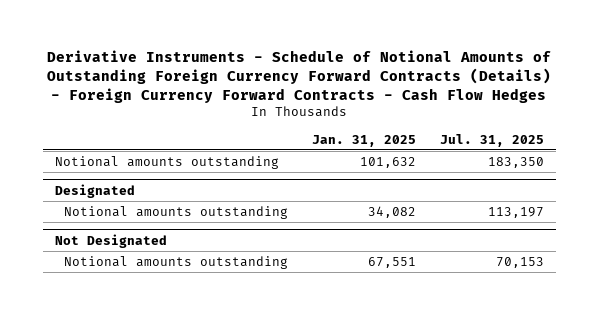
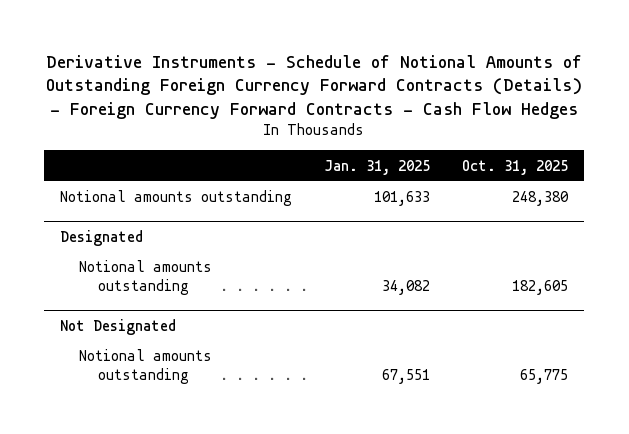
[439,133,544,147] Jul. 31, 2025 -> none
none -> [462,159,569,175] Oct. 31, 2025
[359,156,416,168] 101,632 -> [374,191,431,207] 101,633

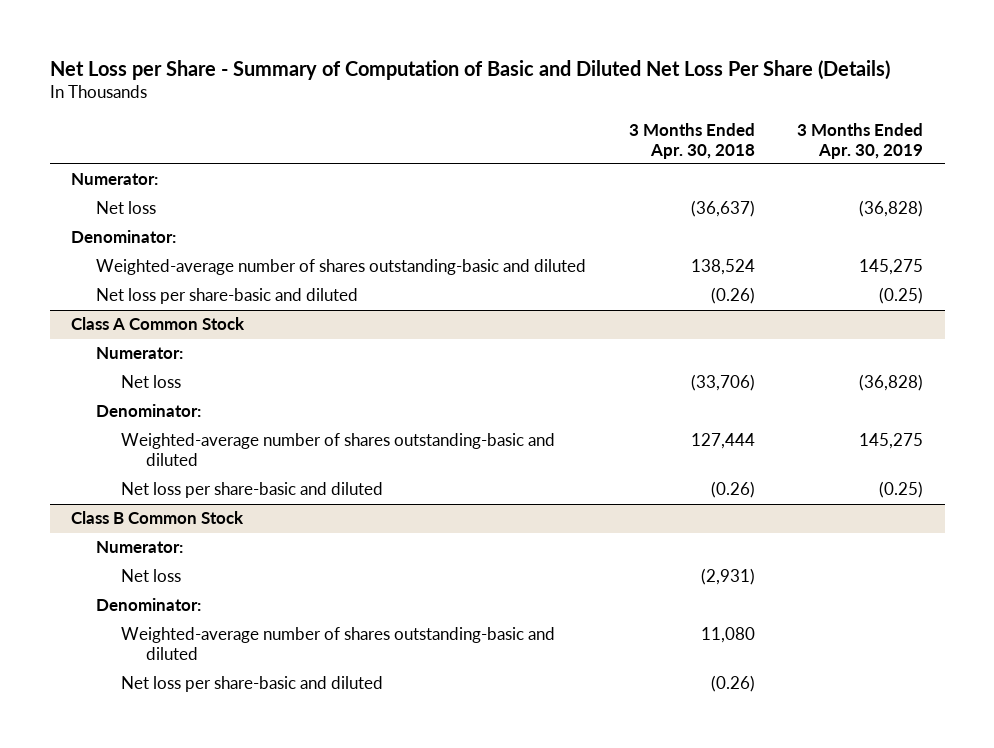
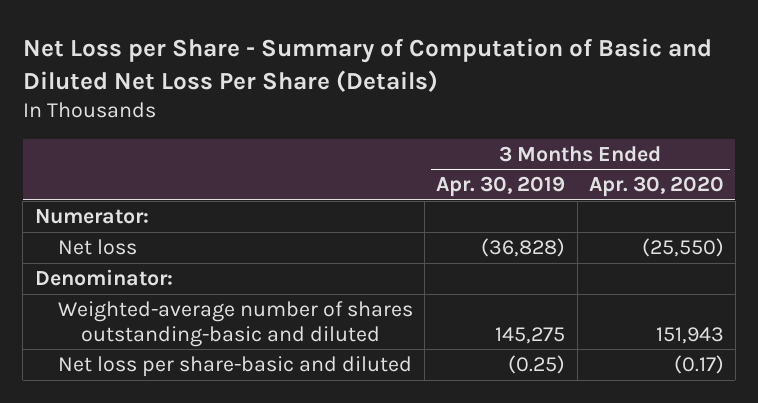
[628,122,755,159] 3 Months Ended Apr. 30, 2018 -> none
none -> [588,176,724,198] Apr. 30, 2020
[70,317,245,331] Class A Common Stock -> none
[95,347,183,360] Numerator: -> none
[120,375,181,389] Net loss -> none
[95,404,201,418] Denominator: -> none
[120,433,555,467] Weighted-average number of shares outstanding-basic and diluted -> none
[120,482,383,499] Net loss per share-basic and diluted -> none
[70,511,244,525] Class B Common Stock -> none
[95,541,183,554] Numerator: -> none
[120,569,181,583] Net loss -> none
[95,598,201,612] Denominator: -> none
[120,627,555,661] Weighted-average number of shares outstanding-basic and diluted -> none
[120,676,383,693] Net loss per share-basic and diluted -> none

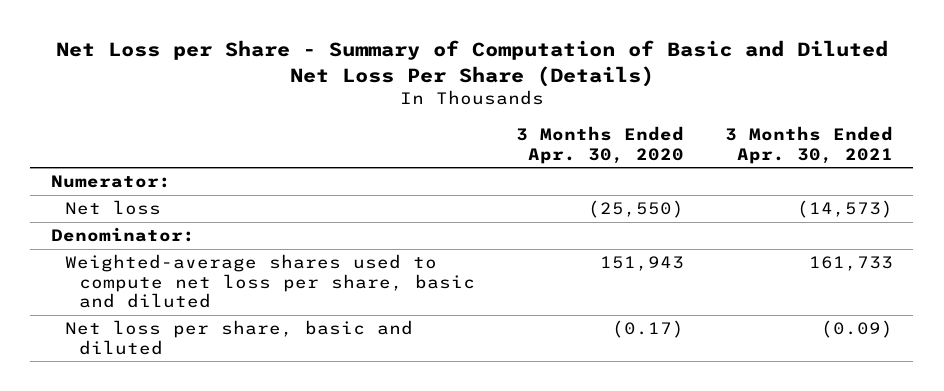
[436,176,566,198] Apr. 30, 2019 -> none
none -> [724,126,893,164] 3 Months Ended Apr. 30, 2021
[57,300,413,347] Weighted-average number of shares outstanding-basic and diluted -> [65,254,476,309] Weighted-average shares used to compute net loss per share, basic and diluted
[57,355,412,377] Net loss per share-basic and diluted -> [65,320,414,355] Net loss per share, basic and diluted

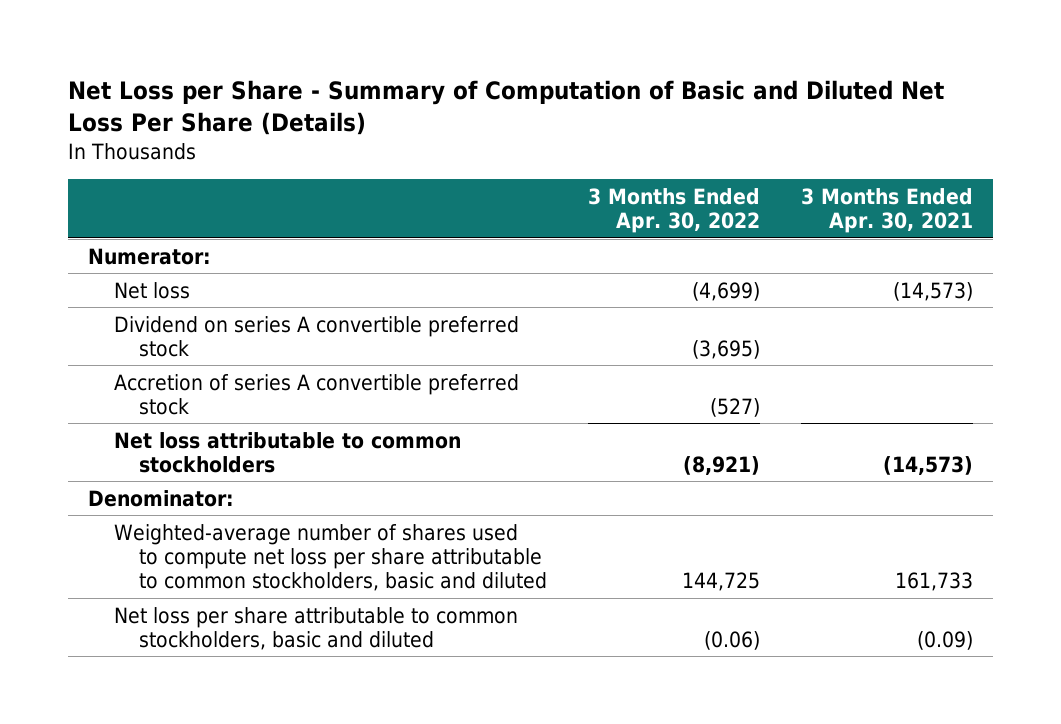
[516,126,685,164] 3 Months Ended Apr. 30, 2020 -> none
none -> [587,187,760,234] 3 Months Ended Apr. 30, 2022
none -> [113,315,519,357] Dividend on series A convertible preferred stock
none -> [113,373,519,415] Accretion of series A convertible preferred stock
none -> [113,431,461,473] Net loss attributable to common stockholders
[65,254,476,309] Weighted-average shares used to compute net loss per share, basic and diluted -> [113,523,548,592] Weighted-average number of shares used to compute net loss per share attributable to common stockholders, basic and diluted
[65,320,414,355] Net loss per share, basic and diluted -> [113,606,518,650] Net loss per share attributable to common stockholders, basic and diluted

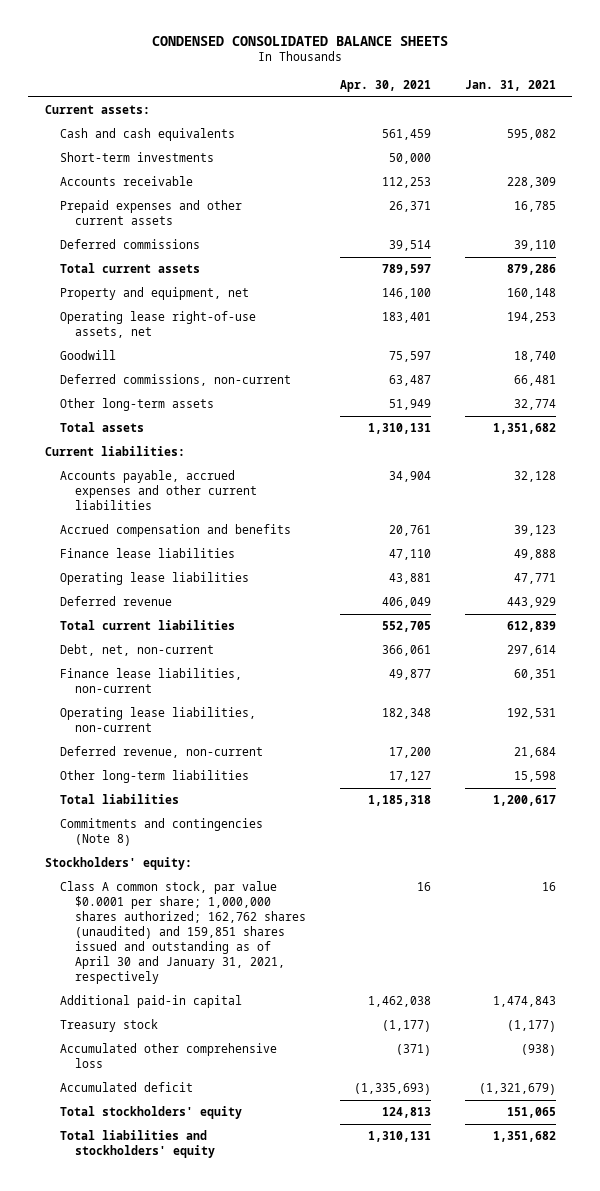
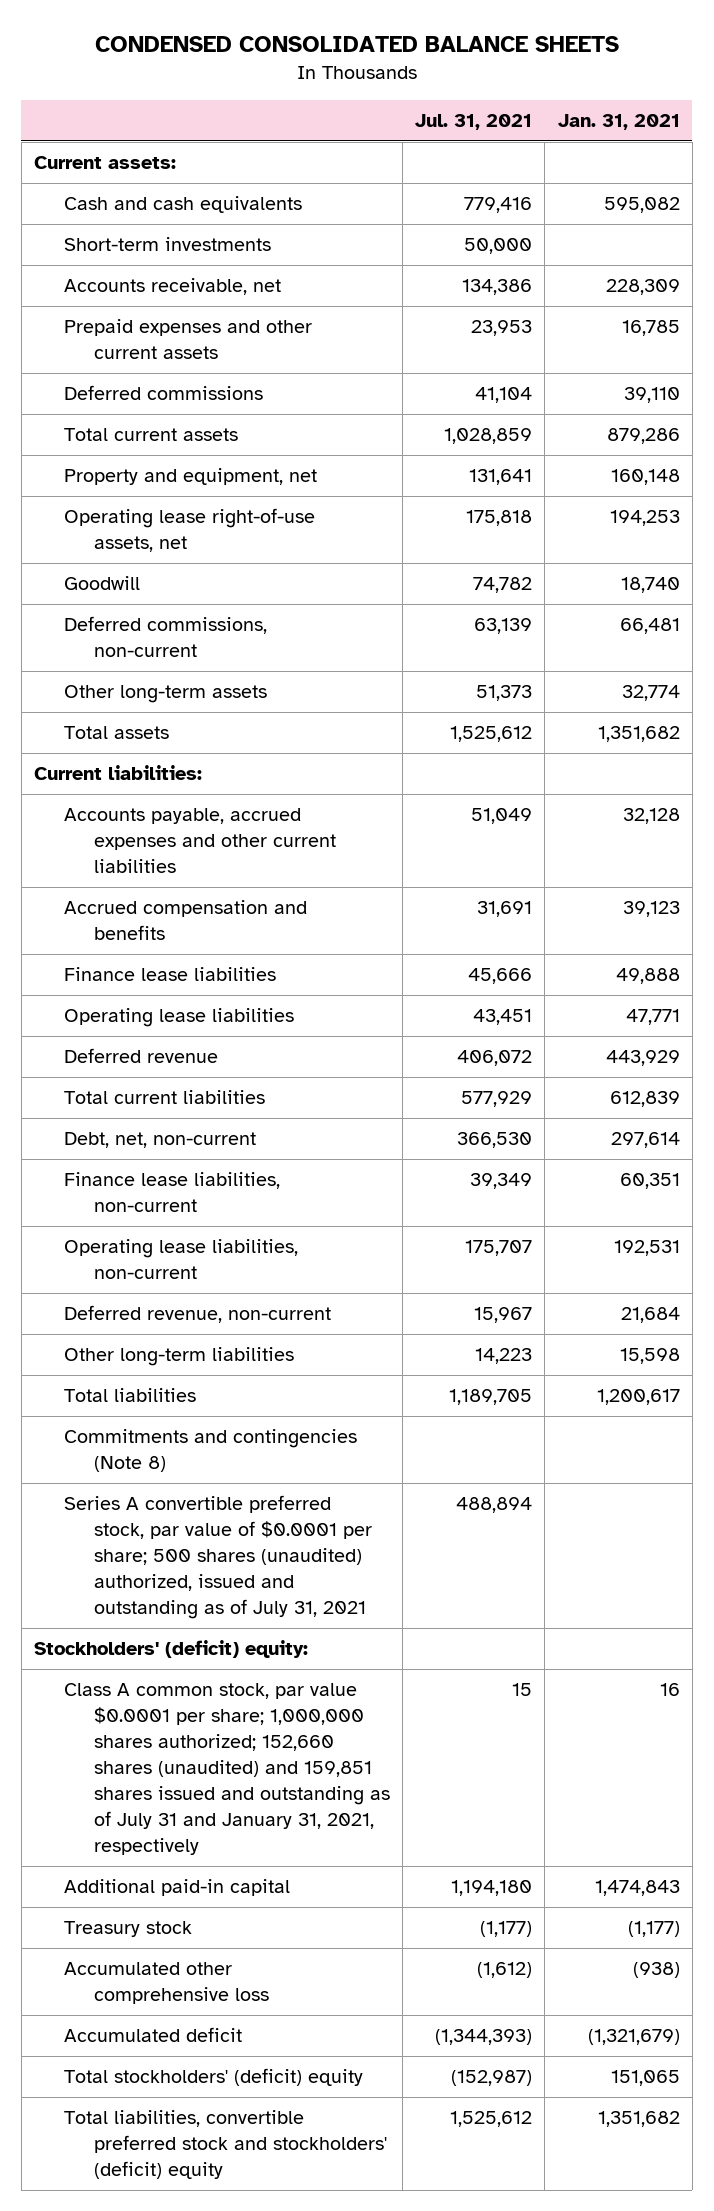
[339,80,431,93] Apr. 30, 2021 -> none
none -> [415,113,533,130] Jul. 31, 2021
[59,176,193,187] Accounts receivable -> [63,278,281,296] Accounts receivable, net
none -> [63,1495,372,1620] Series A convertible preferred stock, par value of $0.0001 per share; 500 shares (unaudited) authorized, issued and outstanding as of July 31, 2021
[44,857,192,871] Stockholders' equity: -> [33,1640,308,1659] Stockholders' (deficit) equity:
[59,881,306,985] Class A common stock, par value $0.0001 per share; 1,000,000 shares authorized; 162,762 shares (unaudited) and 159,851 shares issued and outstanding as of April 30 and January 31, 2021, respectively -> [63,1683,390,1856] Class A common stock, par value $0.0001 per share; 1,000,000 shares authorized; 152,660 shares (unaudited) and 159,851 shares issued and outstanding as of July 31 and January 31, 2021, respectively
[59,1106,242,1120] Total stockholders' equity -> [63,2068,363,2087] Total stockholders' (deficit) equity
[59,1130,215,1159] Total liabilities and stockholders' equity -> [63,2110,387,2180] Total liabilities, convertible preferred stock and stockholders' (deficit) equity

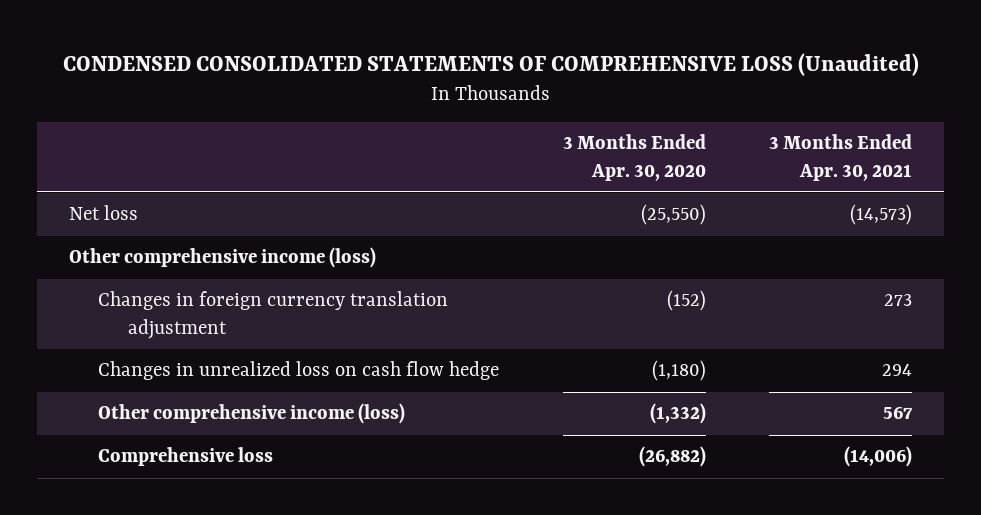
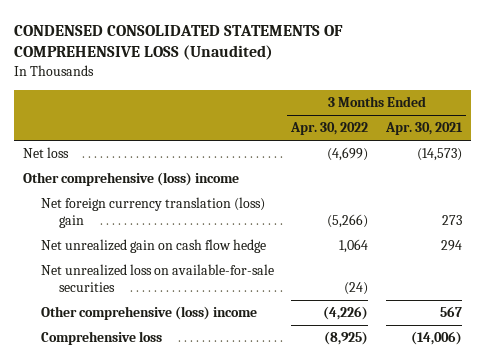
[562,134,706,181] 3 Months Ended Apr. 30, 2020 -> none
none -> [290,122,369,136] Apr. 30, 2022
[68,247,376,269] Other comprehensive income (loss) -> [22,172,239,187] Other comprehensive (loss) income
[98,291,449,339] Changes in foreign currency translation adjustment -> [40,197,265,229] Net foreign currency translation (loss) gain
[98,361,500,381] Changes in unrealized loss on cash flow hedge -> [40,239,266,254] Net unrealized gain on cash flow hedge
none -> [40,264,274,293] Net unrealized loss on available-for-sale securities
[98,403,406,425] Other comprehensive income (loss) -> [40,306,257,321] Other comprehensive (loss) income

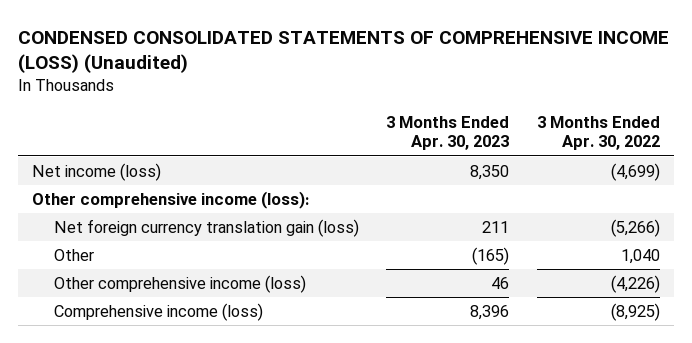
[13,24,343,61] CONDENSED CONSOLIDATED STATEMENTS OF COMPREHENSIVE LOSS (Unaudited) -> [18,30,670,74] CONDENSED CONSOLIDATED STATEMENTS OF COMPREHENSIVE INCOME (LOSS) (Unaudited)
[384,122,463,136] Apr. 30, 2021 -> none
none -> [386,115,510,151] 3 Months Ended Apr. 30, 2023
[40,239,266,254] Net unrealized gain on cash flow hedge -> none
[40,264,274,293] Net unrealized loss on available-for-sale securities -> none
[22,147,69,159] Net loss -> [31,163,161,182] Net income (loss)
[22,172,239,187] Other comprehensive (loss) income -> [31,191,309,210] Other comprehensive income (loss):
[40,197,265,229] Net foreign currency translation (loss) gain -> [53,219,359,238] Net foreign currency translation gain (loss)
none -> [53,249,94,262] Other
[40,306,257,321] Other comprehensive (loss) income -> [53,275,306,294] Other comprehensive income (loss)
[40,331,162,346] Comprehensive loss -> [53,303,263,322] Comprehensive income (loss)

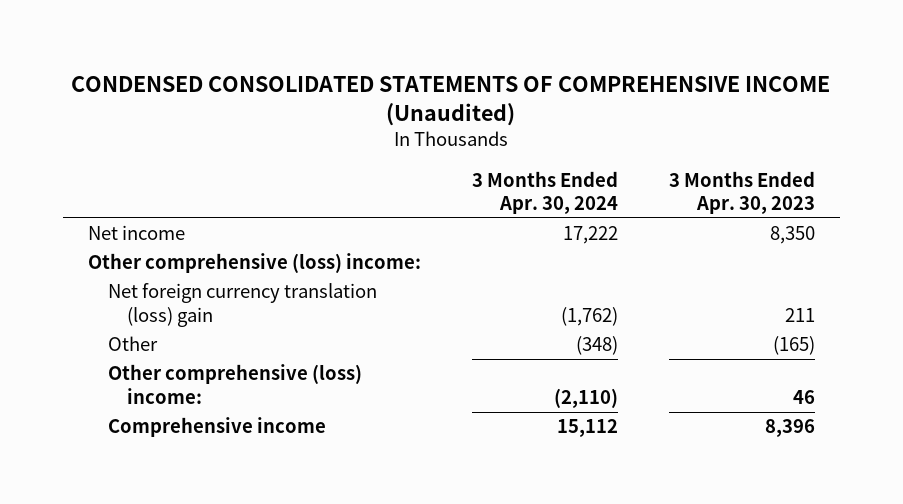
[18,30,670,74] CONDENSED CONSOLIDATED STATEMENTS OF COMPREHENSIVE INCOME (LOSS) (Unaudited) -> [71,76,831,127] CONDENSED CONSOLIDATED STATEMENTS OF COMPREHENSIVE INCOME (Unaudited)
[537,115,661,151] 3 Months Ended Apr. 30, 2022 -> none
none -> [471,170,618,215] 3 Months Ended Apr. 30, 2024
[31,163,161,182] Net income (loss) -> [88,225,186,241] Net income
[31,191,309,210] Other comprehensive income (loss): -> [88,253,422,274] Other comprehensive (loss) income:
[53,219,359,238] Net foreign currency translation gain (loss) -> [107,283,377,328] Net foreign currency translation (loss) gain
[53,275,306,294] Other comprehensive income (loss) -> [107,364,362,405] Other comprehensive (loss) income:
[53,303,263,322] Comprehensive income (loss) -> [107,417,326,438] Comprehensive income

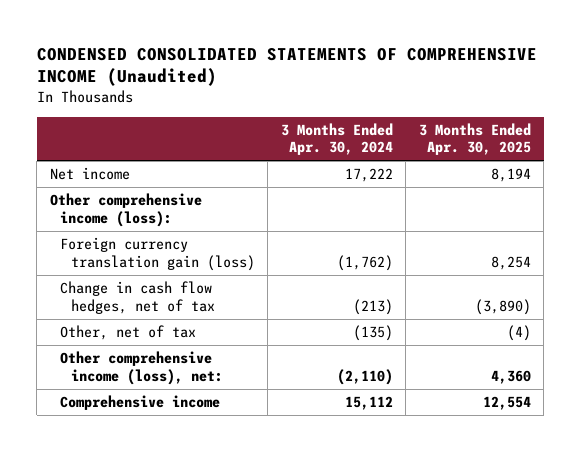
[668,170,815,215] 3 Months Ended Apr. 30, 2023 -> none
none -> [418,122,531,156] 3 Months Ended Apr. 30, 2025
[88,253,422,274] Other comprehensive (loss) income: -> [49,193,202,227] Other comprehensive income (loss):
[107,283,377,328] Net foreign currency translation (loss) gain -> [60,237,255,271] Foreign currency translation gain (loss)
none -> [60,281,215,314] Change in cash flow hedges, net of tax
[107,336,158,352] Other -> [60,325,197,341] Other, net of tax
[575,336,618,356] (348) -> [352,325,393,342] (135)
[107,364,362,405] Other comprehensive (loss) income: -> [60,351,223,385] Other comprehensive income (loss), net:

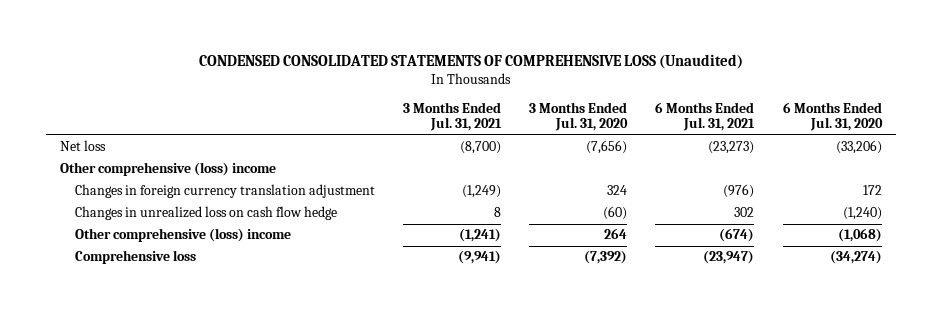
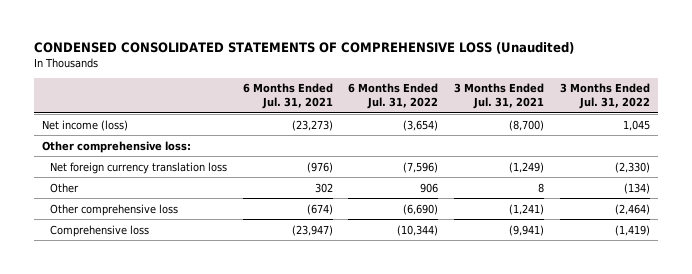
[529,101,629,132] 3 Months Ended Jul. 31, 2020 -> none
[782,101,883,132] 6 Months Ended Jul. 31, 2020 -> none
none -> [348,83,439,110] 6 Months Ended Jul. 31, 2022
none -> [559,83,650,110] 3 Months Ended Jul. 31, 2022
[59,140,106,152] Net loss -> [42,119,129,131] Net income (loss)
[59,162,276,177] Other comprehensive (loss) income -> [42,140,192,153] Other comprehensive loss:
[74,184,375,199] Changes in foreign currency translation adjustment -> [50,161,228,174] Net foreign currency translation loss
[74,206,337,221] Changes in unrealized loss on cash flow hedge -> [50,182,80,193] Other
[74,228,291,243] Other comprehensive (loss) income -> [50,203,179,216] Other comprehensive loss

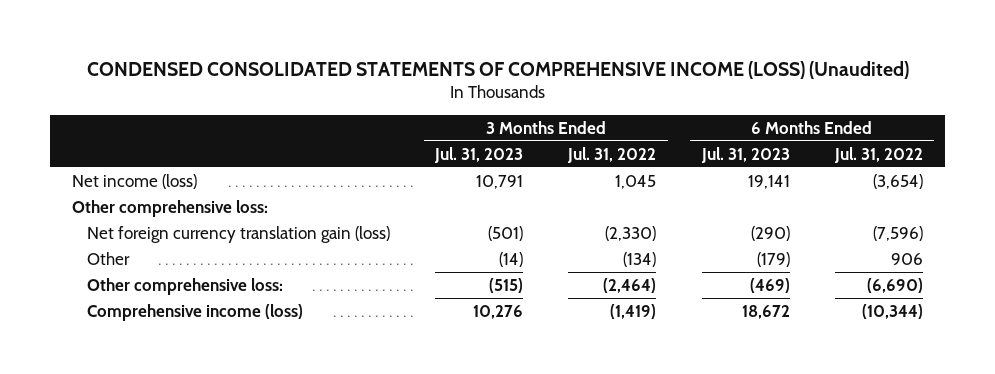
[34,41,575,54] CONDENSED CONSOLIDATED STATEMENTS OF COMPREHENSIVE LOSS (Unaudited) -> [86,60,909,79] CONDENSED CONSOLIDATED STATEMENTS OF COMPREHENSIVE INCOME (LOSS) (Unaudited)
[242,83,333,110] 6 Months Ended Jul. 31, 2021 -> none
[454,83,545,110] 3 Months Ended Jul. 31, 2021 -> none
none -> [434,146,524,163] Jul. 31, 2023
none -> [700,146,790,163] Jul. 31, 2023
[50,161,228,174] Net foreign currency translation loss -> [86,225,390,243] Net foreign currency translation gain (loss)
[50,203,179,216] Other comprehensive loss -> [86,277,283,295] Other comprehensive loss:
[50,224,150,237] Comprehensive loss -> [86,303,303,321] Comprehensive income (loss)

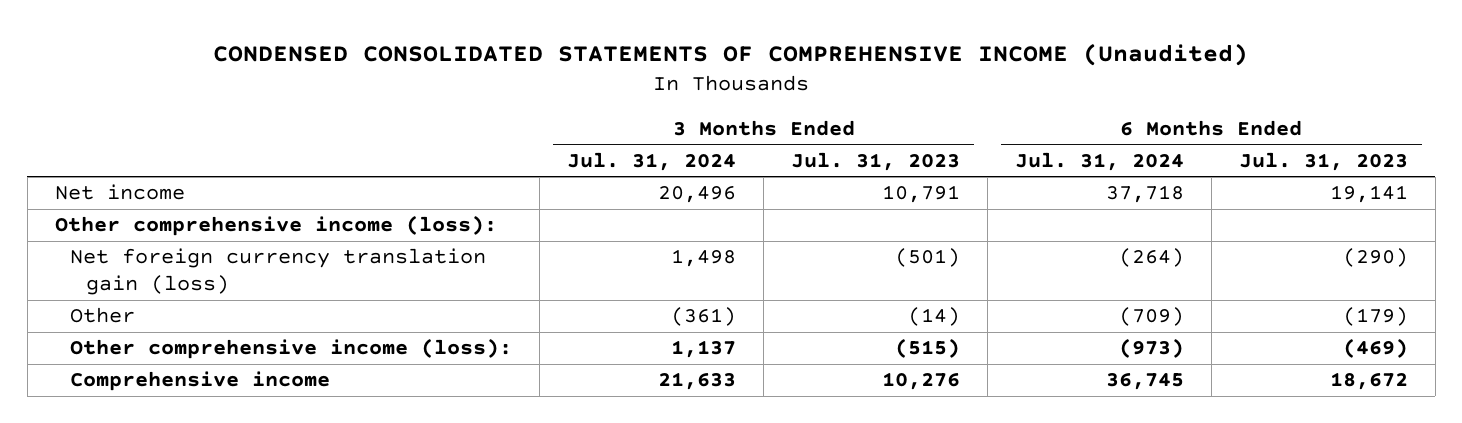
[86,60,909,79] CONDENSED CONSOLIDATED STATEMENTS OF COMPREHENSIVE INCOME (LOSS) (Unaudited) -> [213,42,1249,66] CONDENSED CONSOLIDATED STATEMENTS OF COMPREHENSIVE INCOME (Unaudited)
[567,146,657,163] Jul. 31, 2022 -> none
[833,146,923,163] Jul. 31, 2022 -> none
none -> [567,151,737,171] Jul. 31, 2024
none -> [1014,151,1184,171] Jul. 31, 2024
[72,173,198,189] Net income (loss) -> [54,184,185,201] Net income
[72,199,269,217] Other comprehensive loss: -> [54,215,497,237] Other comprehensive income (loss):
[86,277,283,295] Other comprehensive loss: -> [70,338,513,360] Other comprehensive income (loss):
[86,303,303,321] Comprehensive income (loss) -> [70,371,331,392] Comprehensive income

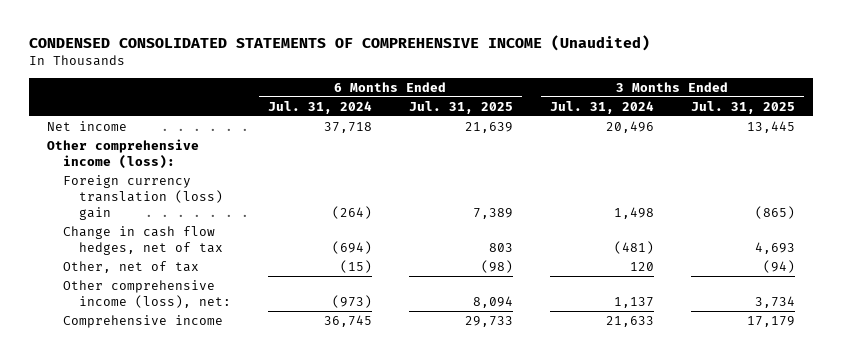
[791,151,961,171] Jul. 31, 2023 -> none
[1238,151,1408,171] Jul. 31, 2023 -> none
none -> [408,100,513,114] Jul. 31, 2025
none -> [690,100,795,114] Jul. 31, 2025
[70,248,487,296] Net foreign currency translation gain (loss) -> [62,174,223,221] Foreign currency translation (loss) gain
none -> [62,225,223,255] Change in cash flow hedges, net of tax
[70,307,136,324] Other -> [62,260,199,273] Other, net of tax
[671,307,737,327] (361) -> [629,261,654,271] 120
[1118,307,1184,327] (709) -> [339,259,372,273] (15)
[70,338,513,360] Other comprehensive income (loss): -> [62,279,231,308] Other comprehensive income (loss), net:

